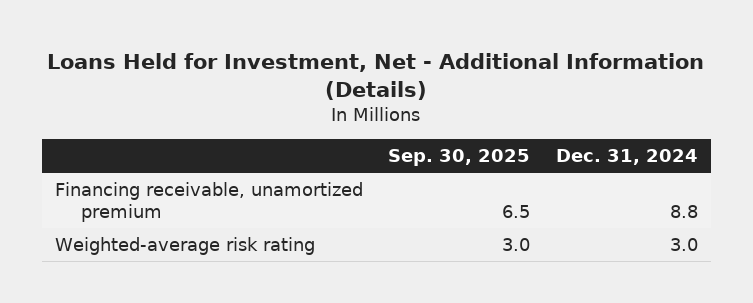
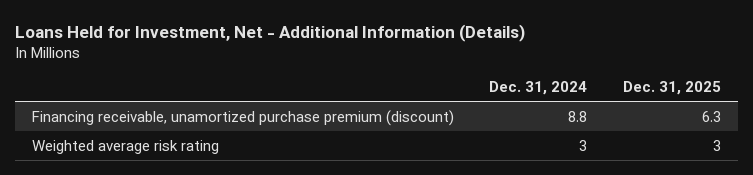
[388,149,531,167] Sep. 30, 2025 -> none
none -> [622,81,721,96] Dec. 31, 2025
[54,181,363,223] Financing receivable, unamortized premium -> [32,109,455,126] Financing receivable, unamortized purchase premium (discount)
[54,236,315,255] Weighted-average risk rating -> [32,139,220,154] Weighted average risk rating
[670,237,699,251] 3.0 -> [579,139,588,151] 3

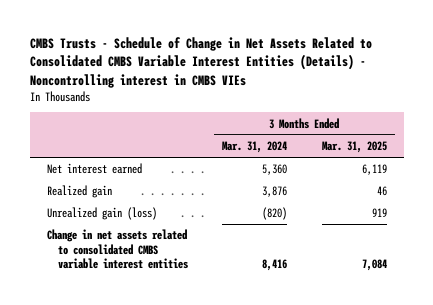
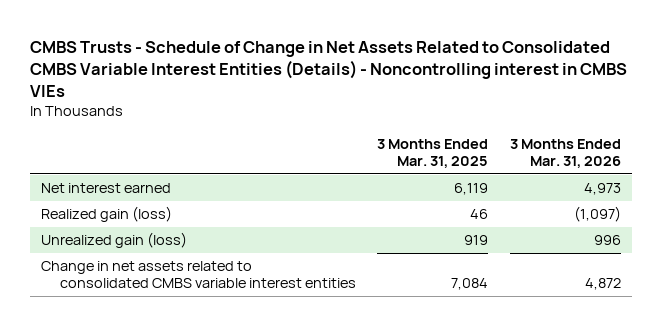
[222,141,288,154] Mar. 31, 2024 -> none
none -> [509,138,621,168] 3 Months Ended Mar. 31, 2026
[46,185,112,199] Realized gain -> [41,206,173,223] Realized gain (loss)

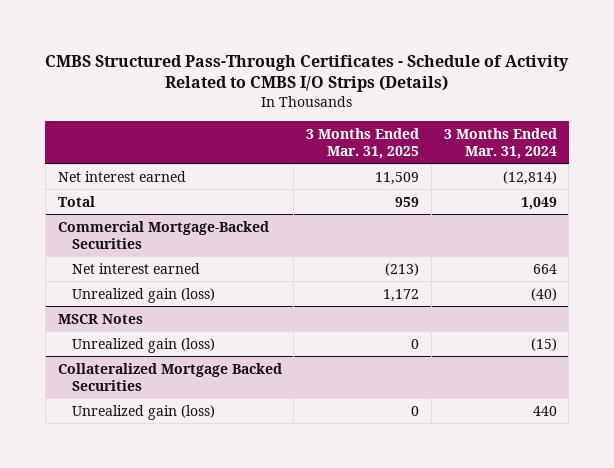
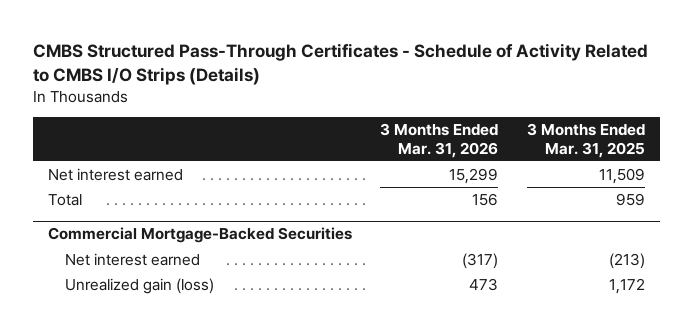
[443,127,557,159] 3 Months Ended Mar. 31, 2024 -> none
none -> [380,122,499,158] 3 Months Ended Mar. 31, 2026
[57,313,143,324] MSCR Notes -> none
[71,337,215,353] Unrealized gain (loss) -> none
[57,362,282,391] Collateralized Mortgage Backed Securities -> none
[71,404,215,420] Unrealized gain (loss) -> none

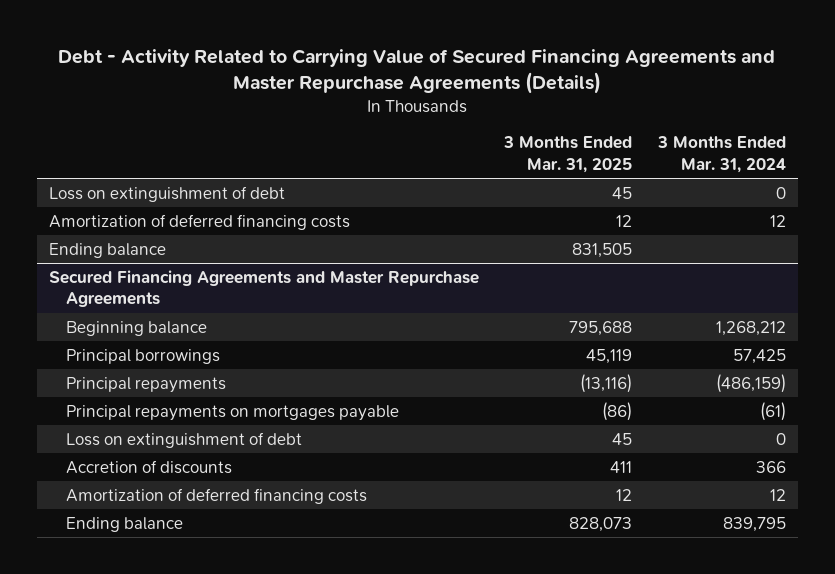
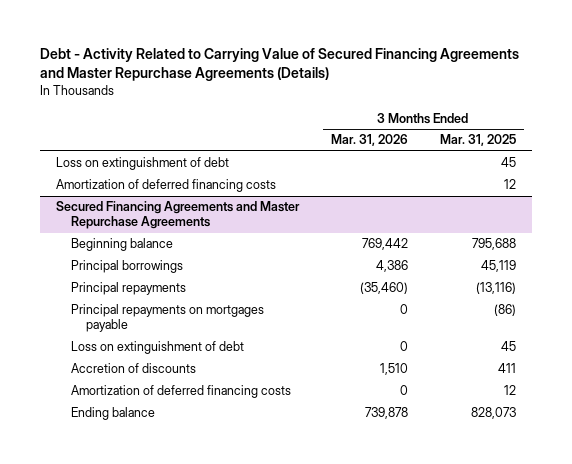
[656,136,786,173] 3 Months Ended Mar. 31, 2024 -> none
none -> [330,134,408,147] Mar. 31, 2026
[49,242,167,258] Ending balance -> none

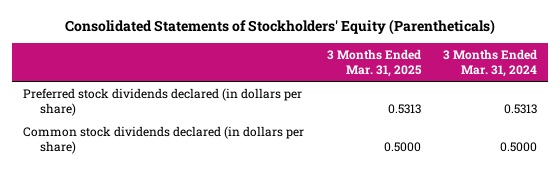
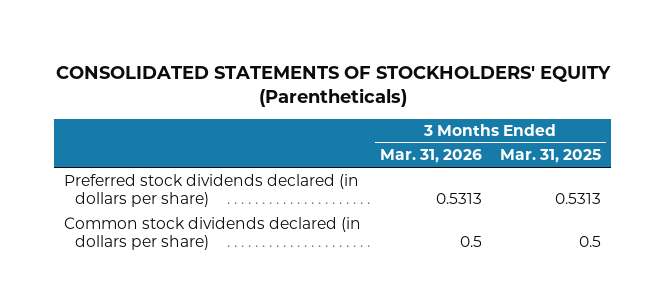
[65,18,496,35] Consolidated Statements of Stockholders' Equity (Parentheticals) -> [55,65,611,107] CONSOLIDATED STATEMENTS OF STOCKHOLDERS' EQUITY (Parentheticals)
[443,48,538,78] 3 Months Ended Mar. 31, 2024 -> none
none -> [379,149,482,164] Mar. 31, 2026
[383,142,421,153] 0.5000 -> [579,236,602,248] 0.5

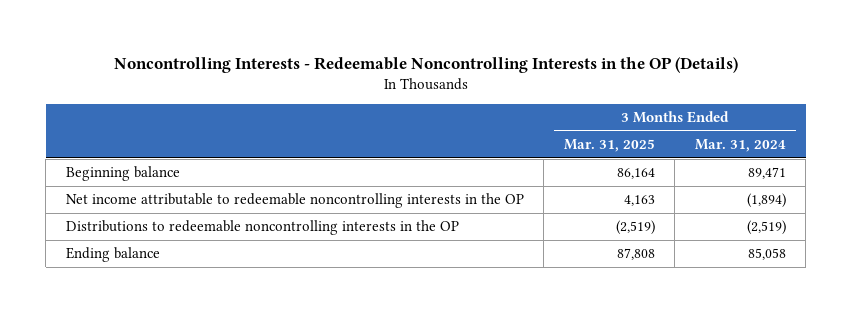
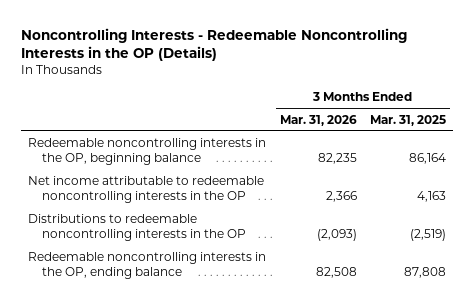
[694,139,786,153] Mar. 31, 2024 -> none
none -> [279,114,357,126] Mar. 31, 2026
[65,166,180,182] Beginning balance -> [28,138,267,166] Redeemable noncontrolling interests in the OP, beginning balance
[65,247,160,263] Ending balance -> [28,252,267,280] Redeemable noncontrolling interests in the OP, ending balance

